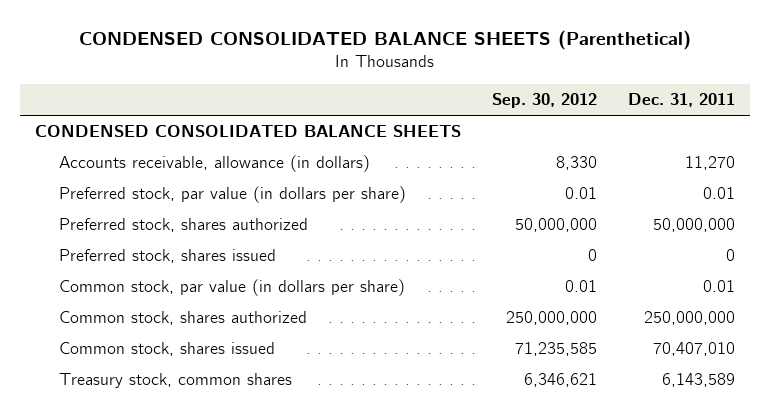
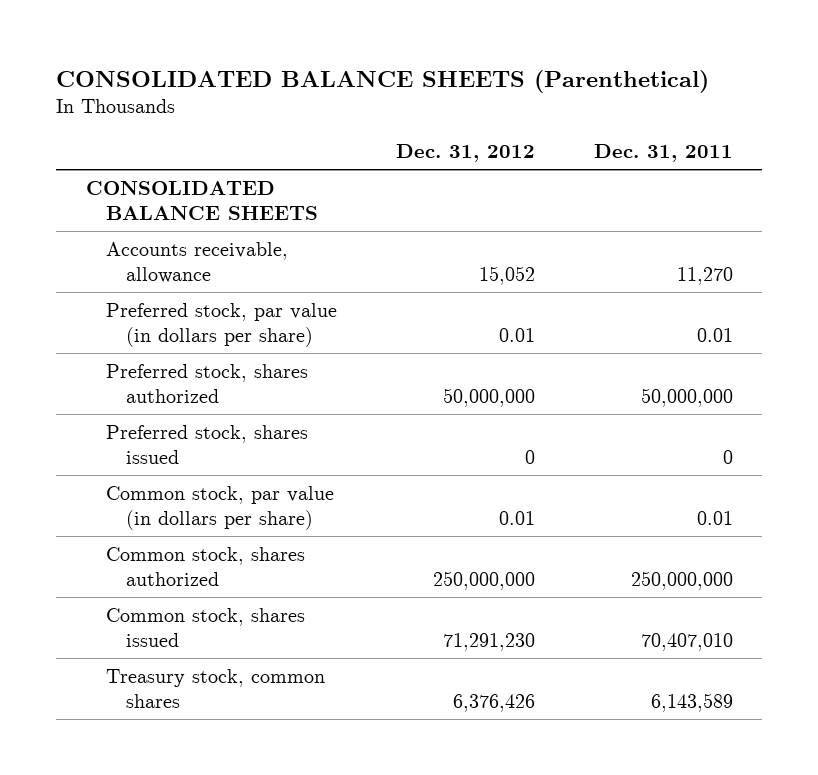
[78,30,691,51] CONDENSED CONSOLIDATED BALANCE SHEETS (Parenthetical) -> [56,69,710,93] CONSOLIDATED BALANCE SHEETS (Parenthetical)
[491,93,597,109] Sep. 30, 2012 -> none
none -> [395,143,535,162] Dec. 31, 2012
[34,125,461,138] CONDENSED CONSOLIDATED BALANCE SHEETS -> [85,180,318,220] CONSOLIDATED BALANCE SHEETS
[58,155,370,173] Accounts receivable, allowance (in dollars) -> [105,241,288,283] Accounts receivable, allowance

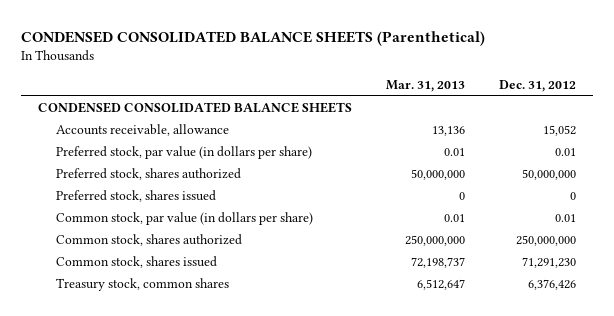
[56,69,710,93] CONSOLIDATED BALANCE SHEETS (Parenthetical) -> [21,31,486,47] CONDENSED CONSOLIDATED BALANCE SHEETS (Parenthetical)
[593,143,733,162] Dec. 31, 2011 -> none
none -> [386,80,466,93] Mar. 31, 2013
[85,180,318,220] CONSOLIDATED BALANCE SHEETS -> [38,102,353,114] CONDENSED CONSOLIDATED BALANCE SHEETS

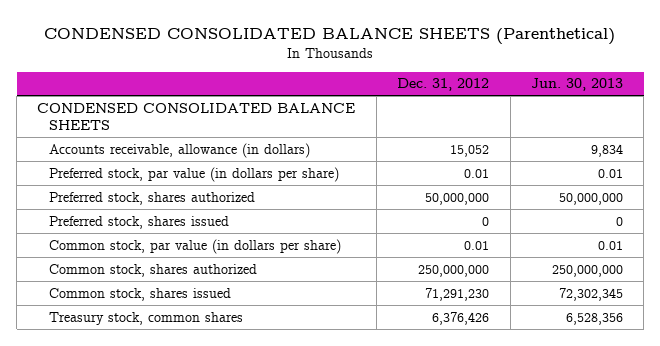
[386,80,466,93] Mar. 31, 2013 -> none
none -> [530,78,623,92] Jun. 30, 2013
[55,124,229,137] Accounts receivable, allowance -> [49,142,311,158] Accounts receivable, allowance (in dollars)

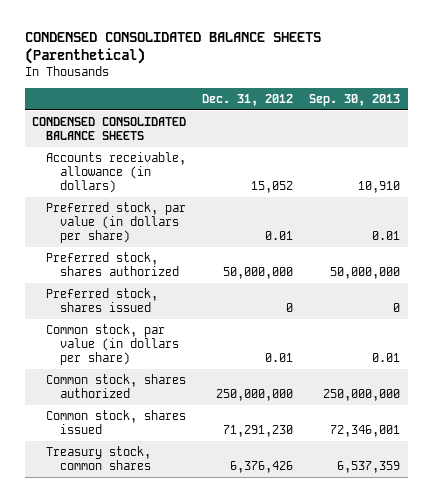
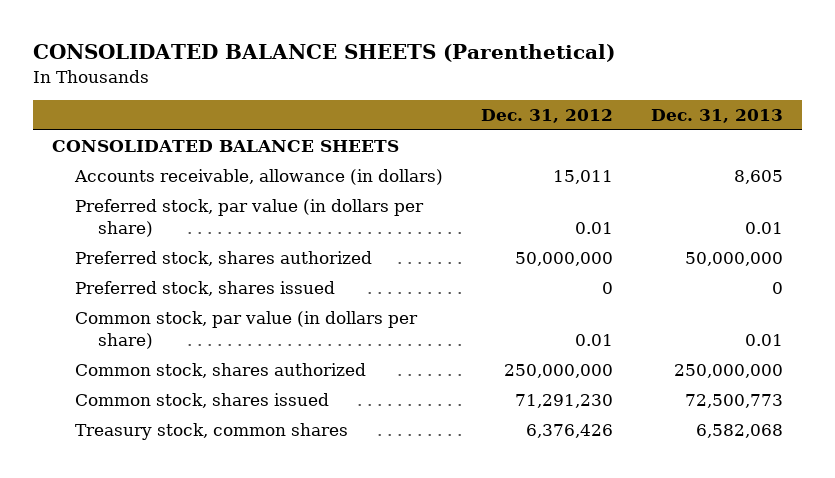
[24,32,321,65] CONDENSED CONSOLIDATED BALANCE SHEETS (Parenthetical) -> [32,44,615,63] CONSOLIDATED BALANCE SHEETS (Parenthetical)
[308,93,400,106] Sep. 30, 2013 -> none
none -> [651,108,784,123] Dec. 31, 2013
[32,117,187,141] CONDENSED CONSOLIDATED BALANCE SHEETS -> [51,140,399,153] CONSOLIDATED BALANCE SHEETS
[251,180,294,193] 15,052 -> [553,170,614,185] 15,011

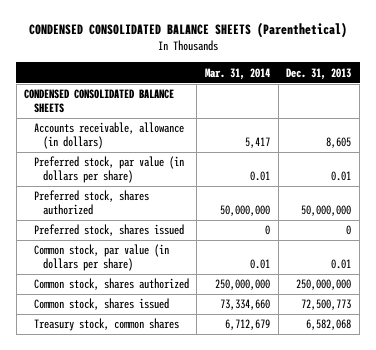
[32,44,615,63] CONSOLIDATED BALANCE SHEETS (Parenthetical) -> [28,22,347,39] CONDENSED CONSOLIDATED BALANCE SHEETS (Parenthetical)
[481,108,614,123] Dec. 31, 2012 -> none
none -> [205,67,271,80] Mar. 31, 2014
[51,140,399,153] CONSOLIDATED BALANCE SHEETS -> [24,89,175,114] CONDENSED CONSOLIDATED BALANCE SHEETS

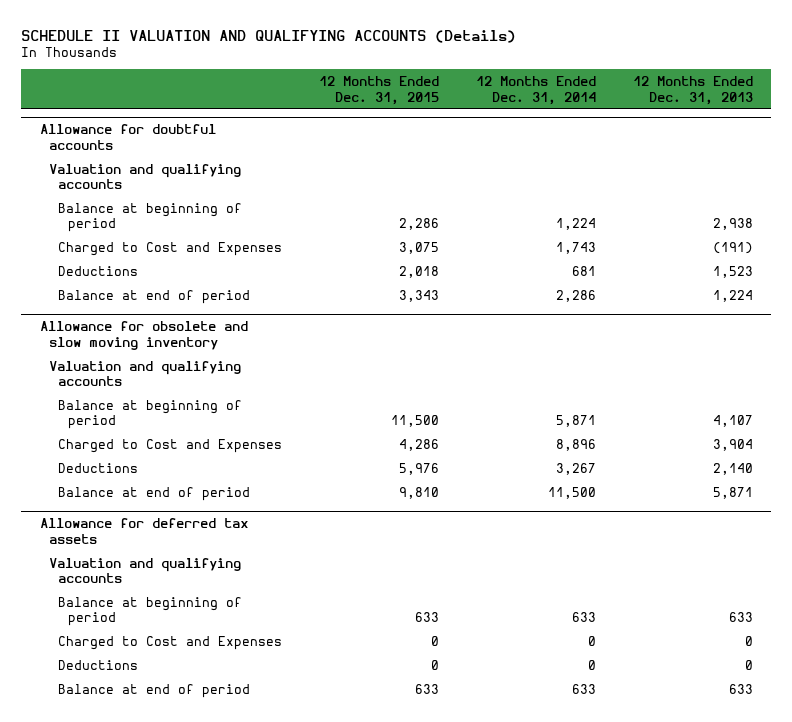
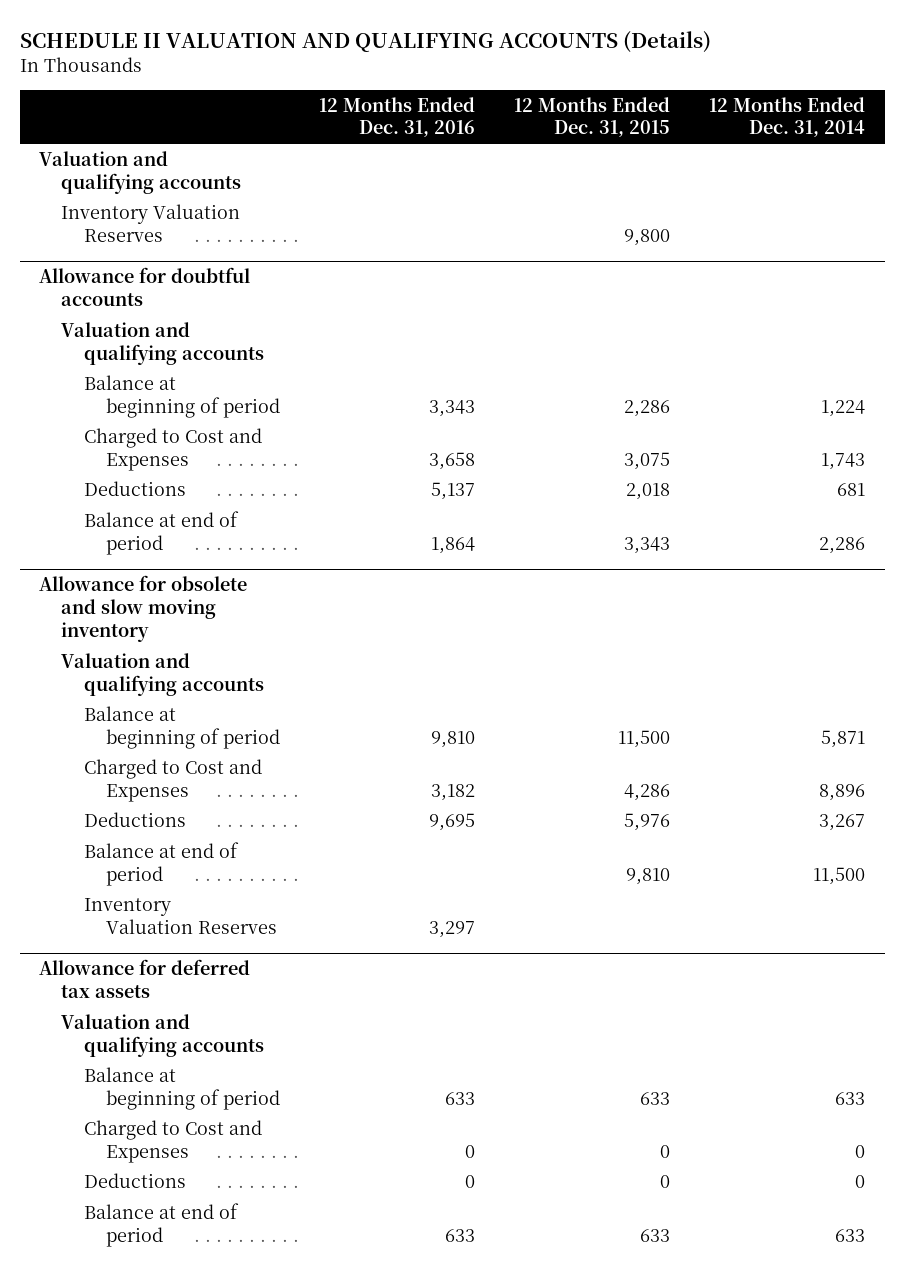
[632,75,753,105] 12 Months Ended Dec. 31, 2013 -> none
none -> [318,96,475,138] 12 Months Ended Dec. 31, 2016
none -> [39,150,242,194] Valuation and qualifying accounts
none -> [61,203,241,242] Inventory Valuation Reserves
none -> [83,897,277,934] Inventory Valuation Reserves

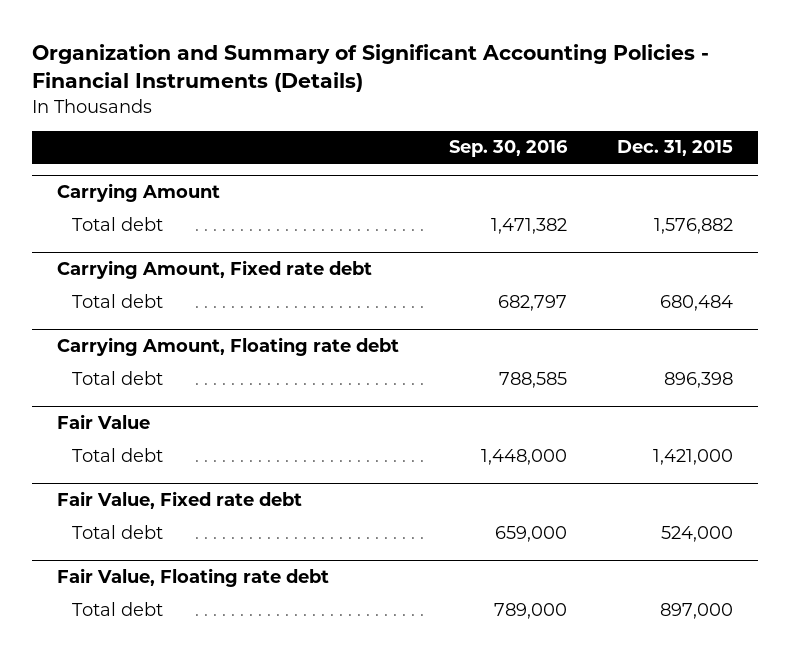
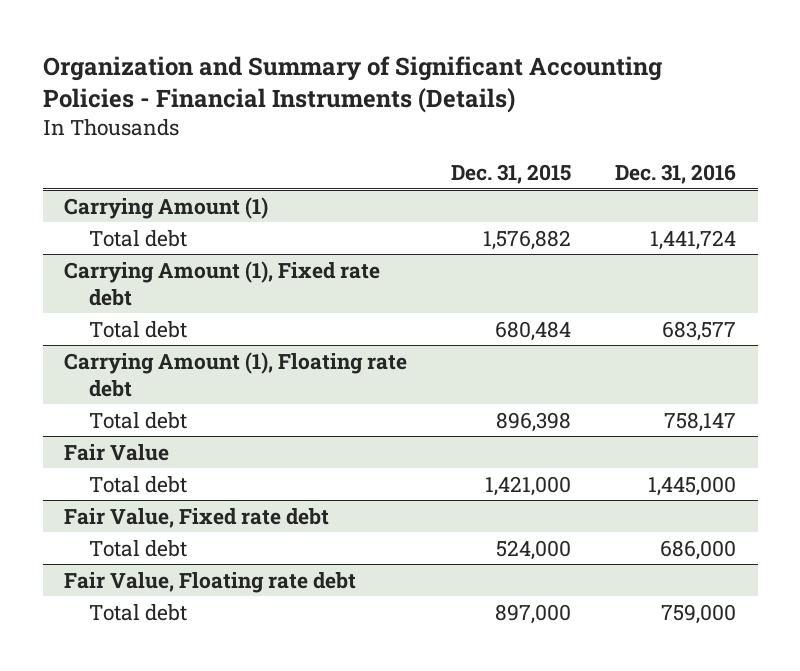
[449,140,569,158] Sep. 30, 2016 -> none
none -> [614,163,736,184] Dec. 31, 2016
[57,183,221,203] Carrying Amount -> [64,196,269,219] Carrying Amount (1)
[57,260,373,280] Carrying Amount, Fixed rate debt -> [64,260,381,306] Carrying Amount (1), Fixed rate debt
[57,337,400,357] Carrying Amount, Floating rate debt -> [64,351,408,397] Carrying Amount (1), Floating rate debt

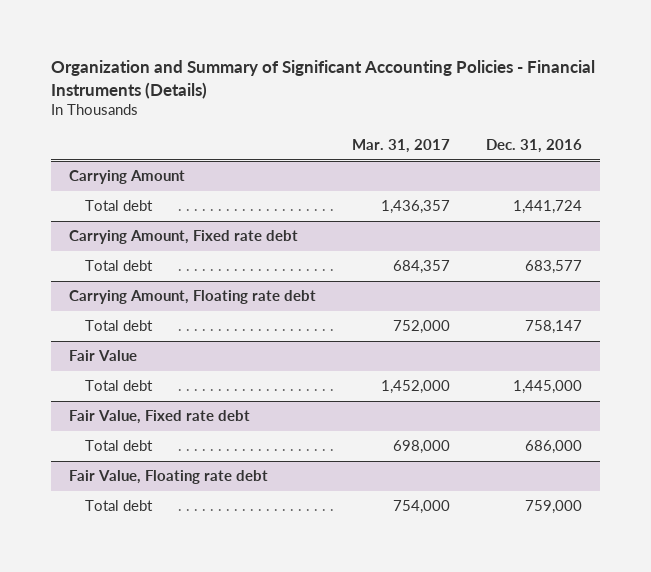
[451,163,572,184] Dec. 31, 2015 -> none
none -> [351,139,450,154] Mar. 31, 2017
[64,196,269,219] Carrying Amount (1) -> [68,170,185,185] Carrying Amount
[64,260,381,306] Carrying Amount (1), Fixed rate debt -> [68,230,298,245] Carrying Amount, Fixed rate debt
[64,351,408,397] Carrying Amount (1), Floating rate debt -> [68,290,316,305] Carrying Amount, Floating rate debt

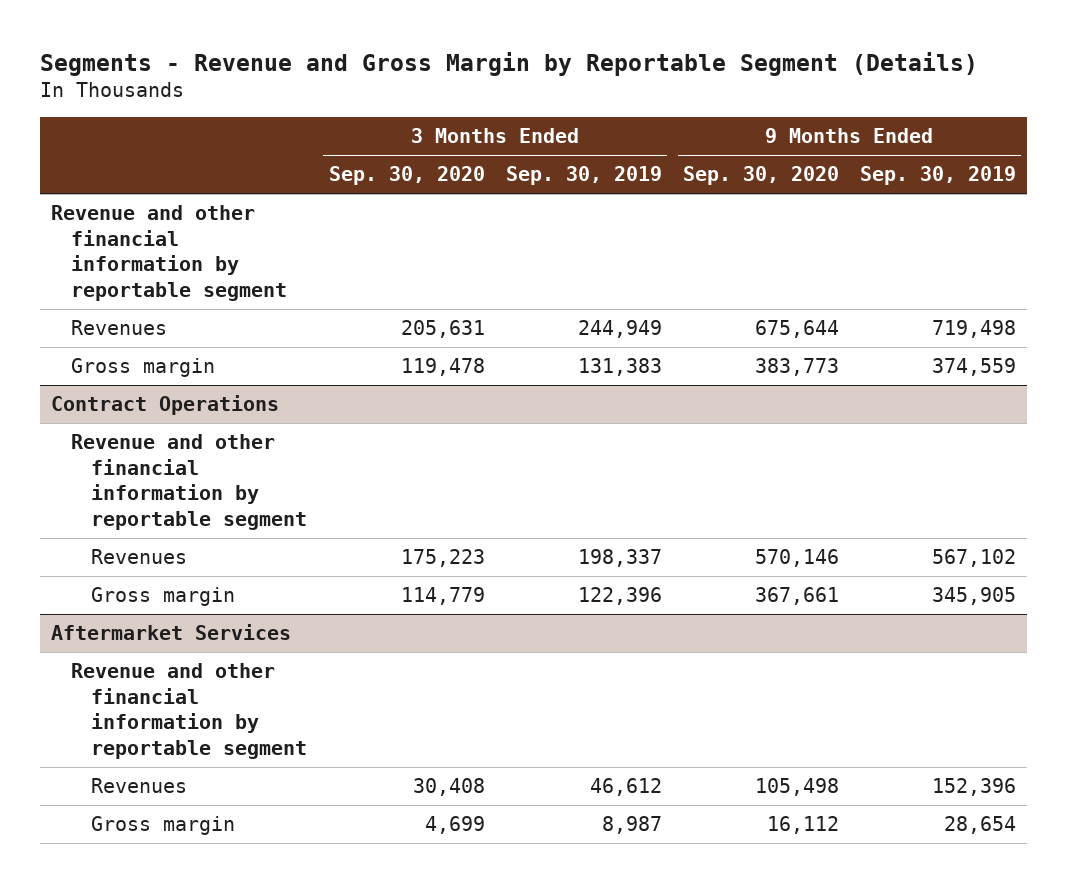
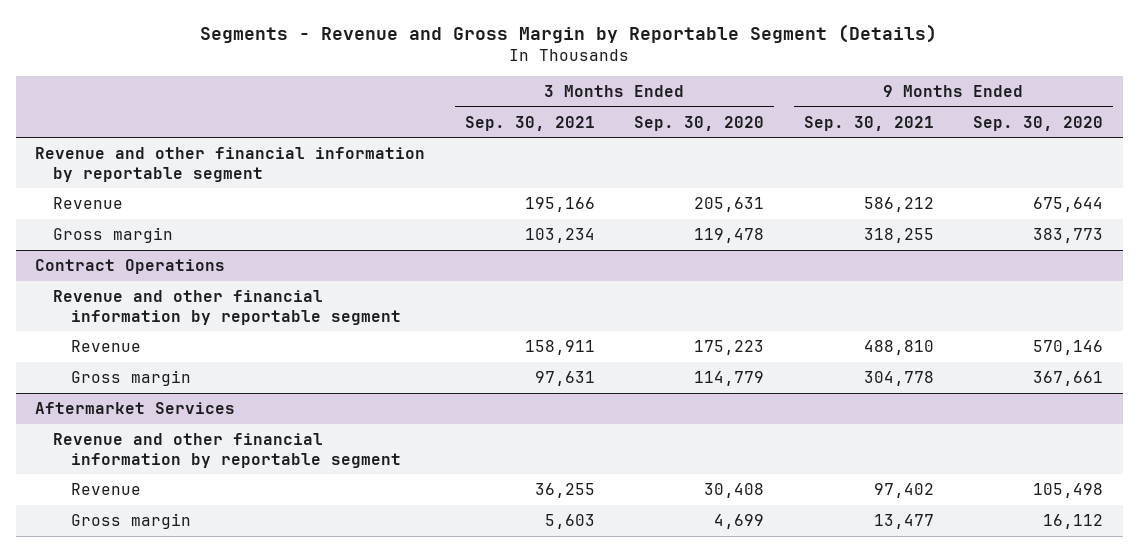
[505,166,662,186] Sep. 30, 2019 -> none
[859,166,1016,186] Sep. 30, 2019 -> none
none -> [464,115,595,131] Sep. 30, 2021
none -> [803,115,934,131] Sep. 30, 2021
[71,320,168,336] Revenues -> [53,196,124,209] Revenue
[91,549,188,565] Revenues -> [70,339,141,352] Revenue
[91,778,188,794] Revenues -> [70,482,141,495] Revenue

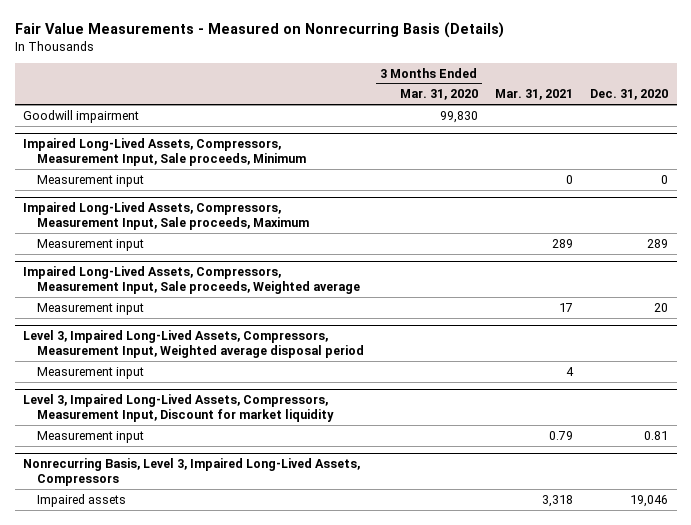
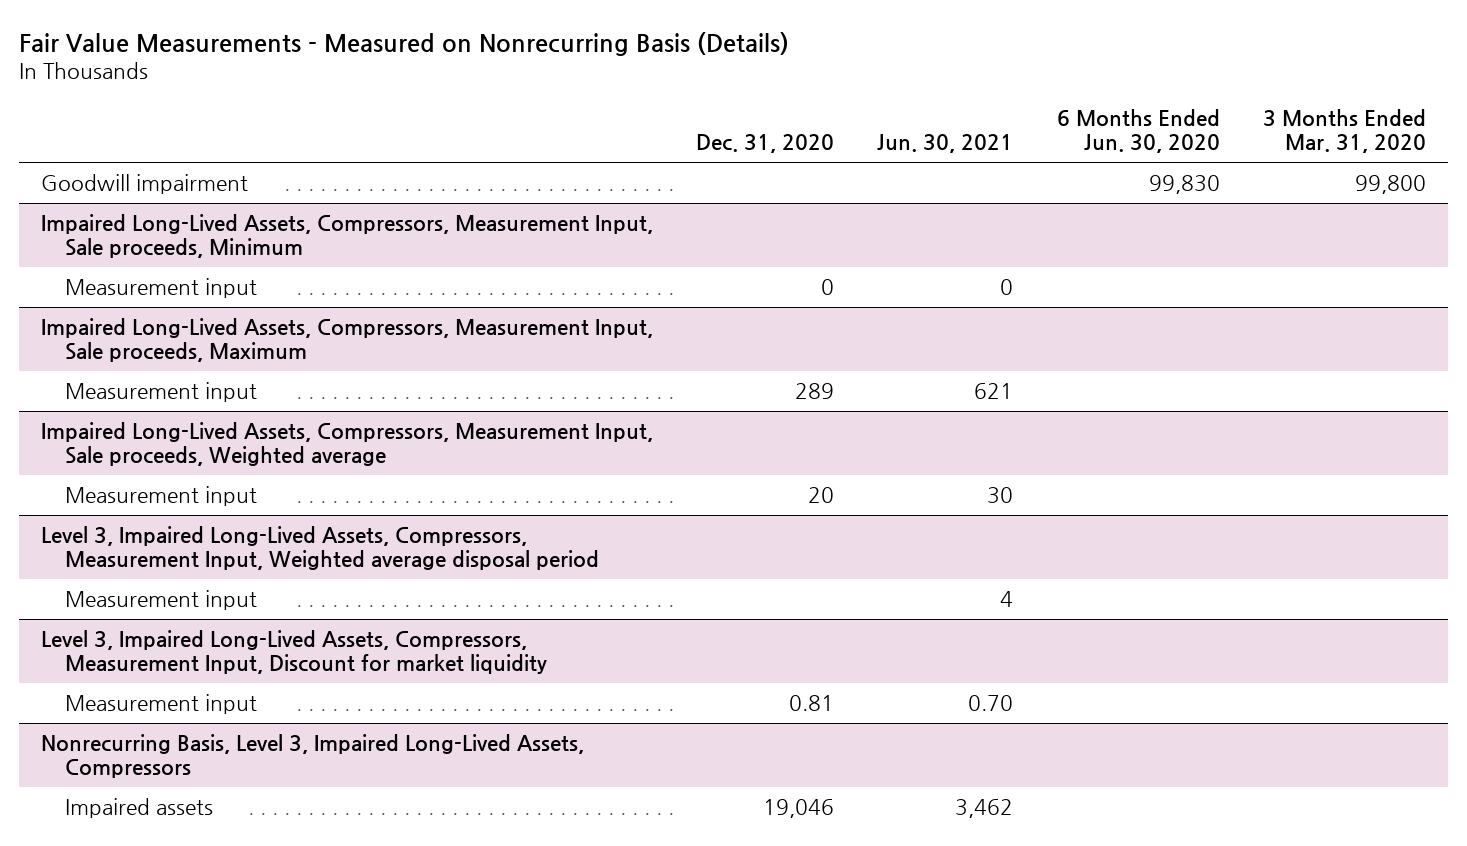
[495,89,574,101] Mar. 31, 2021 -> none
none -> [877,134,1014,154] Jun. 30, 2021
none -> [1056,109,1220,154] 6 Months Ended Jun. 30, 2020
[439,110,478,123] 99,830 -> [1355,175,1427,195] 99,800

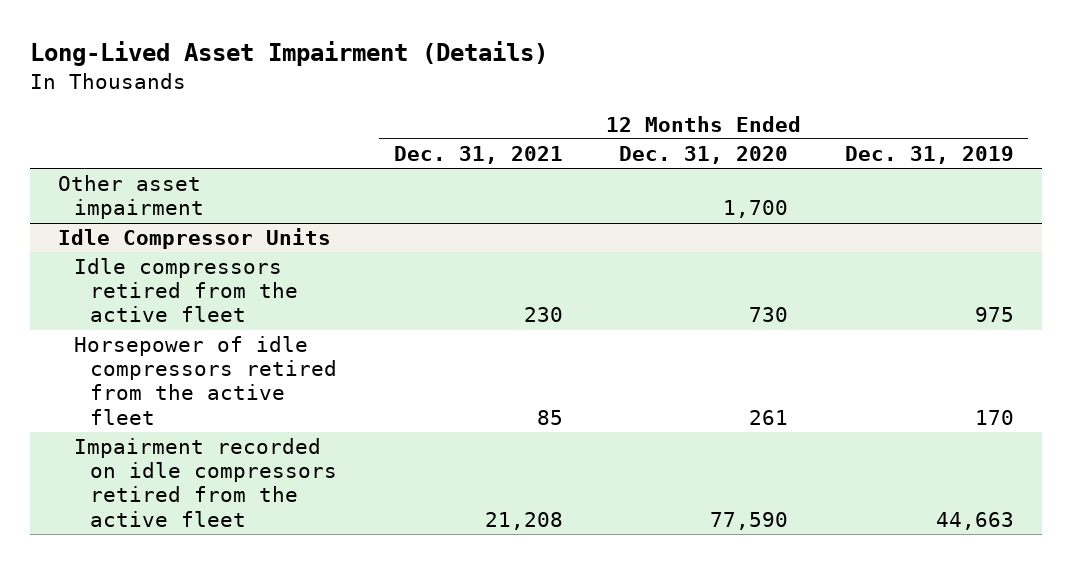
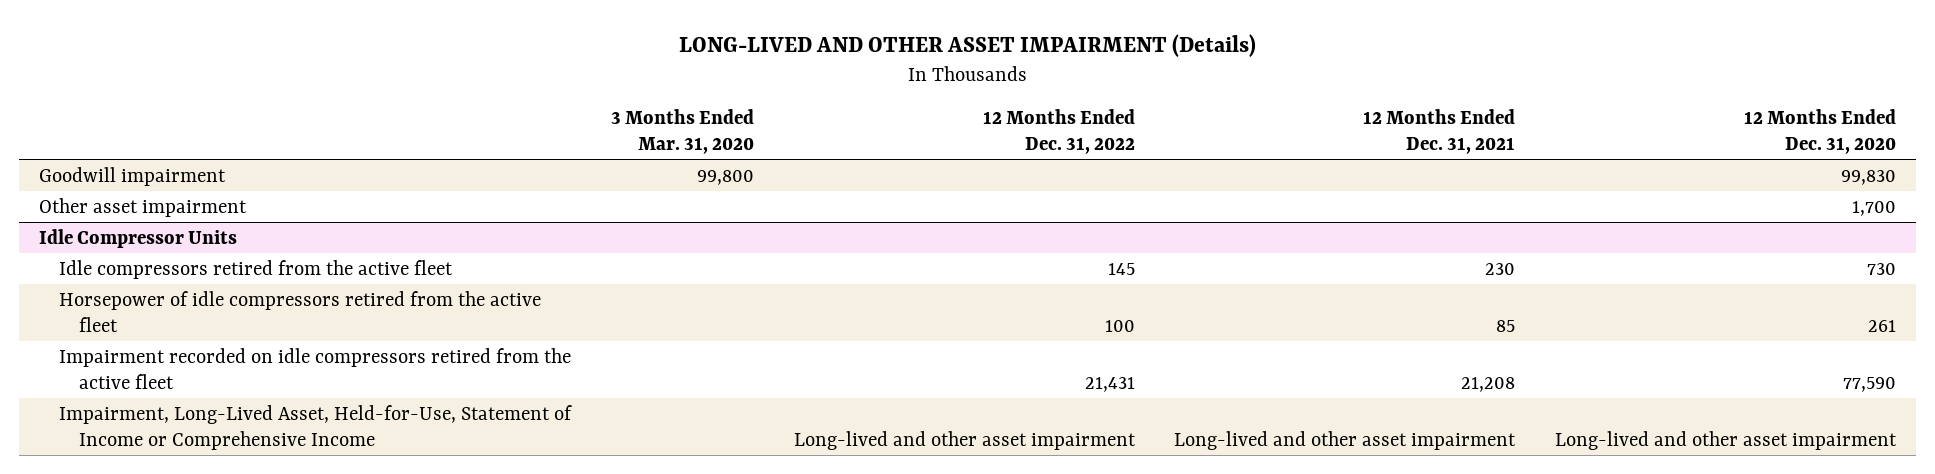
[29,41,548,67] Long-Lived Asset Impairment (Details) -> [678,34,1256,58] LONG-LIVED AND OTHER ASSET IMPAIRMENT (Details)
[844,145,1014,164] Dec. 31, 2019 -> none
none -> [610,108,754,154] 3 Months Ended Mar. 31, 2020
none -> [982,108,1135,154] 12 Months Ended Dec. 31, 2022
none -> [39,166,227,186] Goodwill impairment
none -> [59,404,573,450] Impairment, Long-Lived Asset, Held-for-Use, Statement of Income or Comprehensive Income

